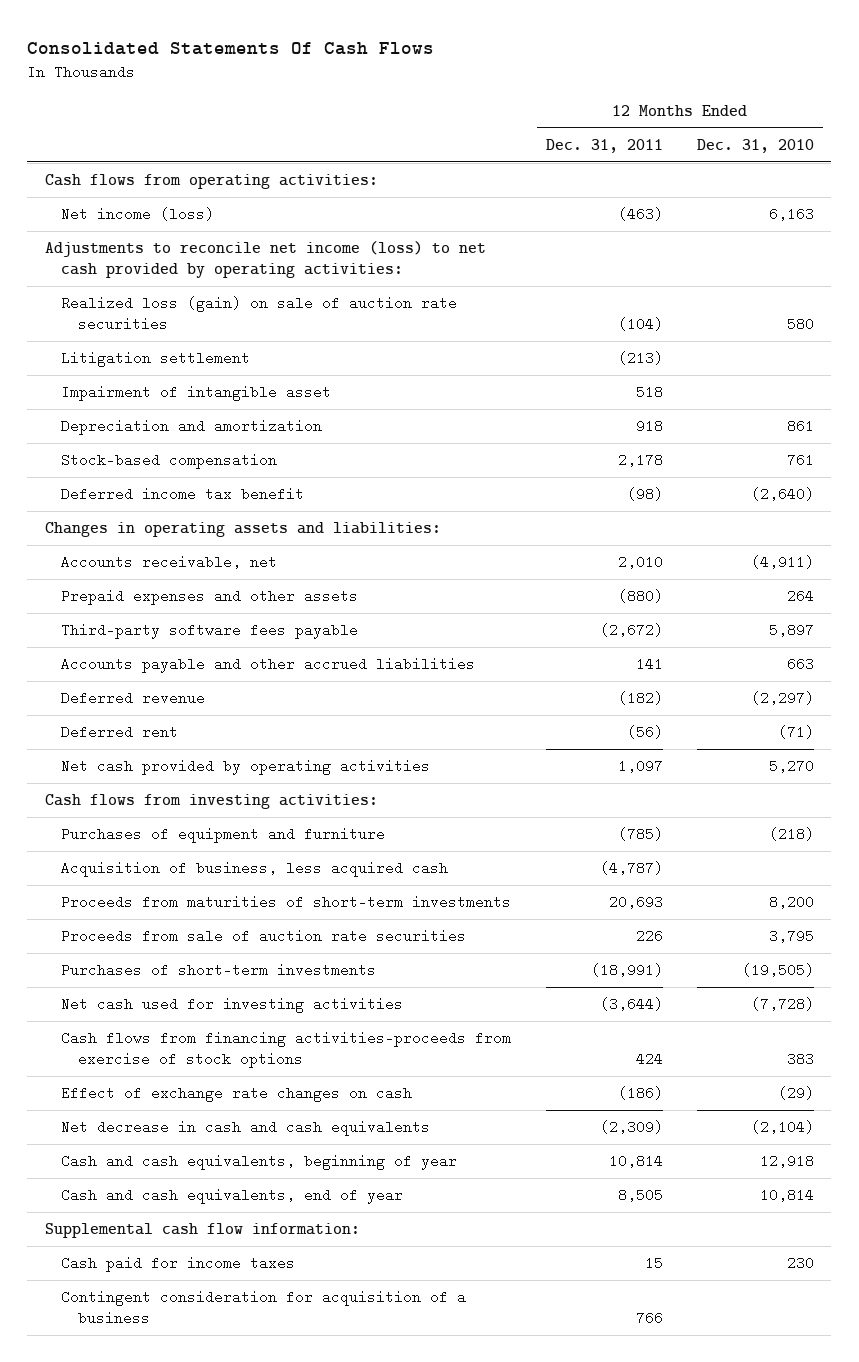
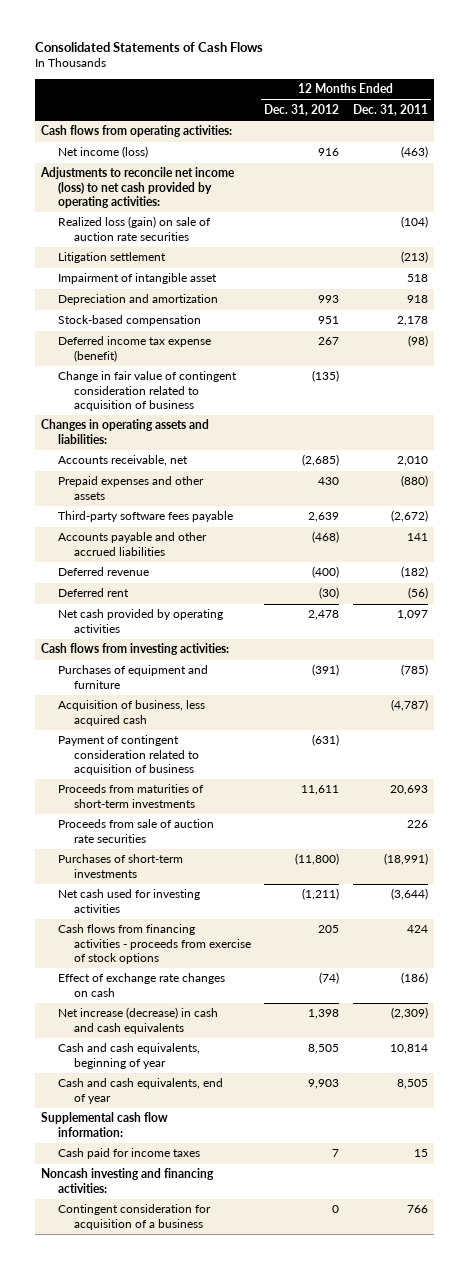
[27,41,435,55] Consolidated Statements Of Cash Flows -> [34,42,263,53] Consolidated Statements of Cash Flows
[696,138,814,153] Dec. 31, 2010 -> none
none -> [264,103,340,116] Dec. 31, 2012
[61,487,305,502] Deferred income tax benefit -> [57,336,211,362] Deferred income tax expense (benefit)
none -> [57,371,237,411] Change in fair value of contingent consideration related to acquisition of business
none -> [57,735,199,775] Payment of contingent consideration related to acquisition of business
[61,1031,512,1068] Cash flows from financing activities-proceeds from exercise of stock options -> [57,924,251,964] Cash flows from financing activities - proceeds from exercise of stock options
[61,1120,431,1137] Net decrease in cash and cash equivalents -> [57,1007,218,1034] Net increase (decrease) in cash and cash equivalents
none -> [41,1168,215,1193] Noncash investing and financing activities:

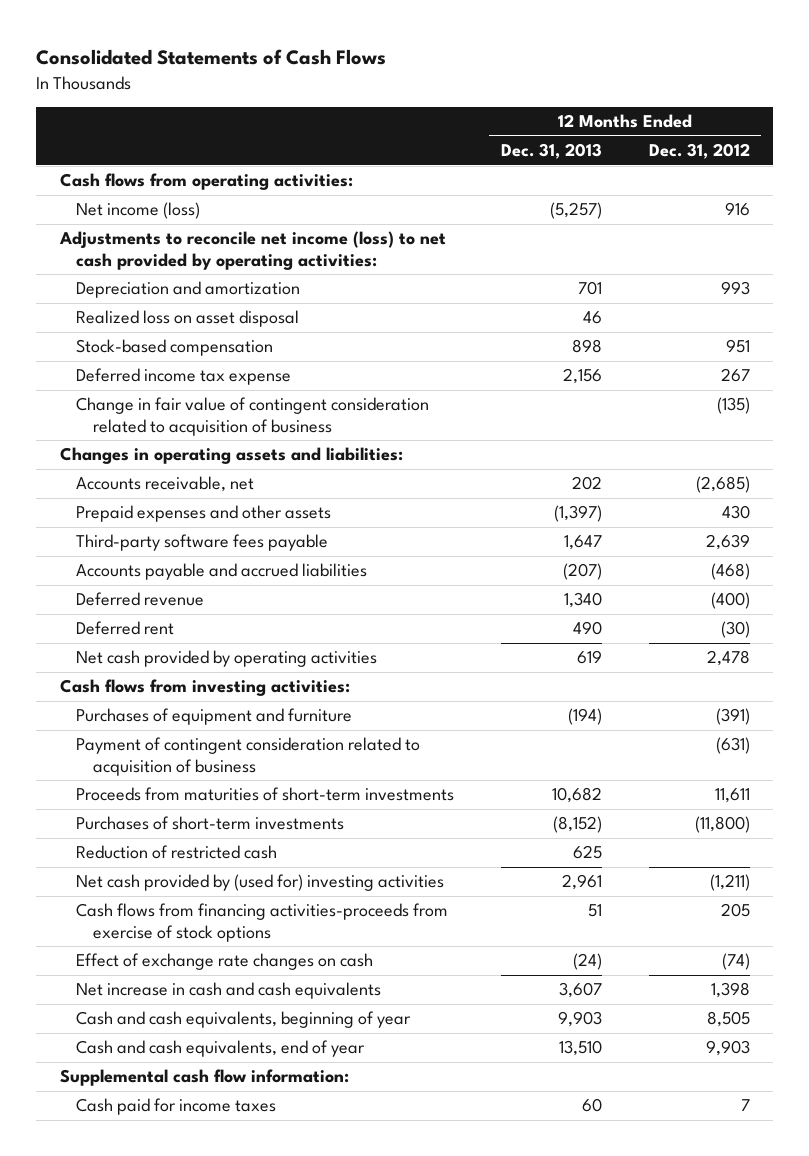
[352,103,428,116] Dec. 31, 2011 -> none
none -> [500,143,602,160] Dec. 31, 2013
[57,216,211,241] Realized loss (gain) on sale of auction rate securities -> none
[57,252,166,264] Litigation settlement -> none
[57,273,217,285] Impairment of intangible asset -> none
none -> [76,310,300,328] Realized loss on asset disposal
[57,336,211,362] Deferred income tax expense (benefit) -> [76,368,292,386] Deferred income tax expense
[57,532,207,556] Accounts payable and other accrued liabilities -> [76,563,368,581] Accounts payable and accrued liabilities
[57,700,205,726] Acquisition of business, less acquired cash -> none
[57,819,214,843] Proceeds from sale of auction rate securities -> none
none -> [76,845,278,860] Reduction of restricted cash
[57,889,200,913] Net cash used for investing activities -> [76,874,445,892] Net cash provided by (used for) investing activities
[57,924,251,964] Cash flows from financing activities - proceeds from exercise of stock options -> [76,903,449,942] Cash flows from financing activities-proceeds from exercise of stock options
[57,1007,218,1034] Net increase (decrease) in cash and cash equivalents -> [76,982,382,1000] Net increase in cash and cash equivalents
[41,1168,215,1193] Noncash investing and financing activities: -> none
[57,1204,211,1230] Contingent consideration for acquisition of a business -> none

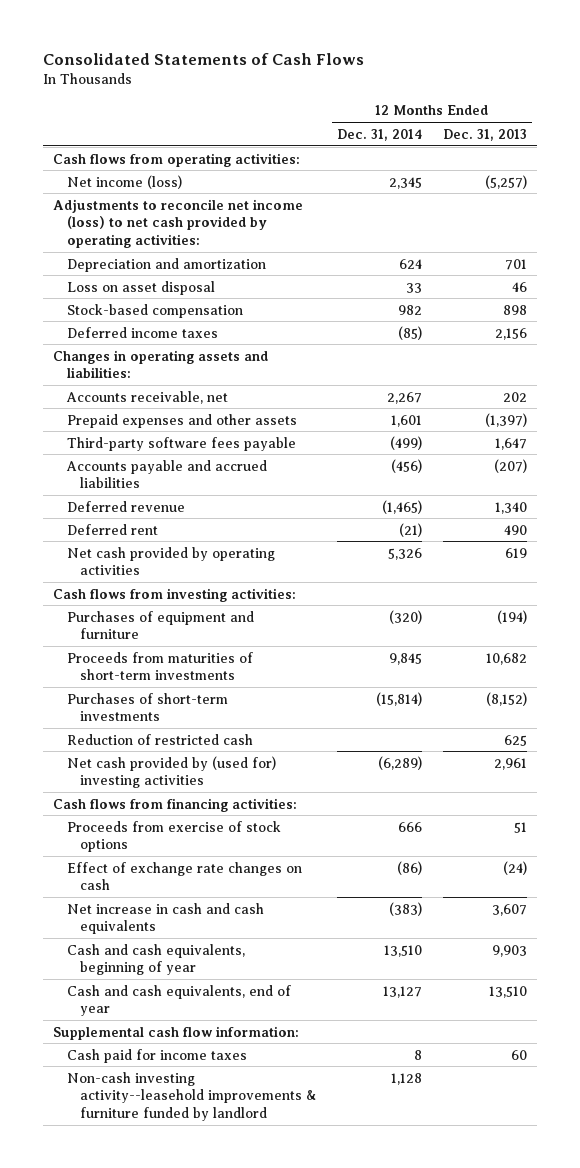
[648,143,750,160] Dec. 31, 2012 -> none
none -> [337,128,423,141] Dec. 31, 2014
[76,310,300,328] Realized loss on asset disposal -> [66,280,215,295] Loss on asset disposal
[76,397,430,436] Change in fair value of contingent consideration related to acquisition of business -> none
[76,368,292,386] Deferred income tax expense -> [66,326,218,338] Deferred income taxes
[76,737,421,776] Payment of contingent consideration related to acquisition of business -> none
none -> [53,797,298,812] Cash flows from financing activities:
[76,903,449,942] Cash flows from financing activities-proceeds from exercise of stock options -> [66,820,281,853] Proceeds from exercise of stock options
none -> [66,1071,318,1122] Non-cash investing activity--leasehold improvements & furniture funded by landlord

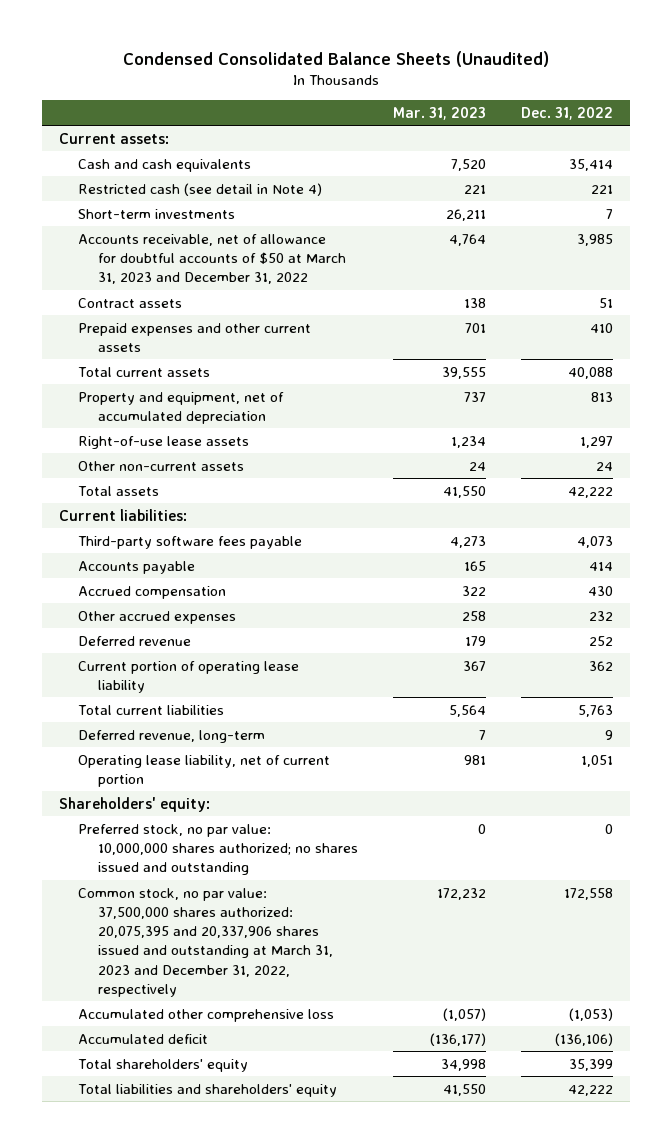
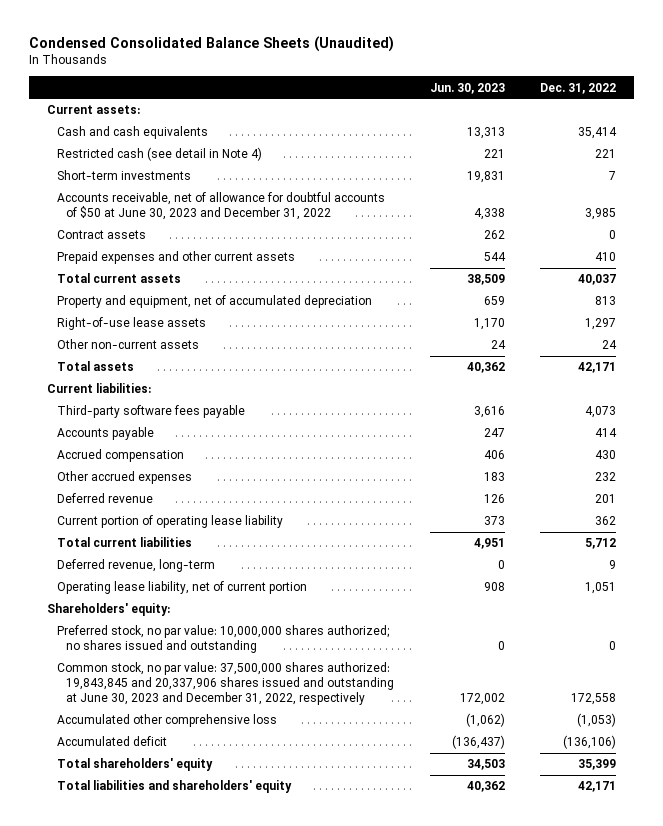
[392,106,486,120] Mar. 31, 2023 -> none
none -> [429,82,505,94] Jun. 30, 2023
[78,233,346,285] Accounts receivable, net of allowance for doubtful accounts of $50 at March 31, 2023 and December 31, 2022 -> [56,192,385,221] Accounts receivable, net of allowance for doubtful accounts of $50 at June 30, 2023 and December 31, 2022
[598,297,613,308] 51 -> [609,230,617,240] 0
[567,366,613,379] 40,088 -> [578,274,617,286] 40,037
[567,486,613,498] 42,222 -> [578,362,617,374] 42,171
[588,635,613,646] 252 -> [595,494,617,504] 201
[577,704,613,717] 5,763 -> [585,538,617,550] 5,712
[78,887,333,998] Common stock, no par value: 37,500,000 shares authorized: 20,075,395 and 20,337,906 shares issued and outstanding at March 31, 2023 and December 31, 2022, respectively -> [56,662,394,706] Common stock, no par value: 37,500,000 shares authorized: 19,843,845 and 20,337,906 shares issued and outstanding at June 30, 2023 and December 31, 2022, respectively
[567,1084,613,1096] 42,222 -> [578,781,617,793] 42,171

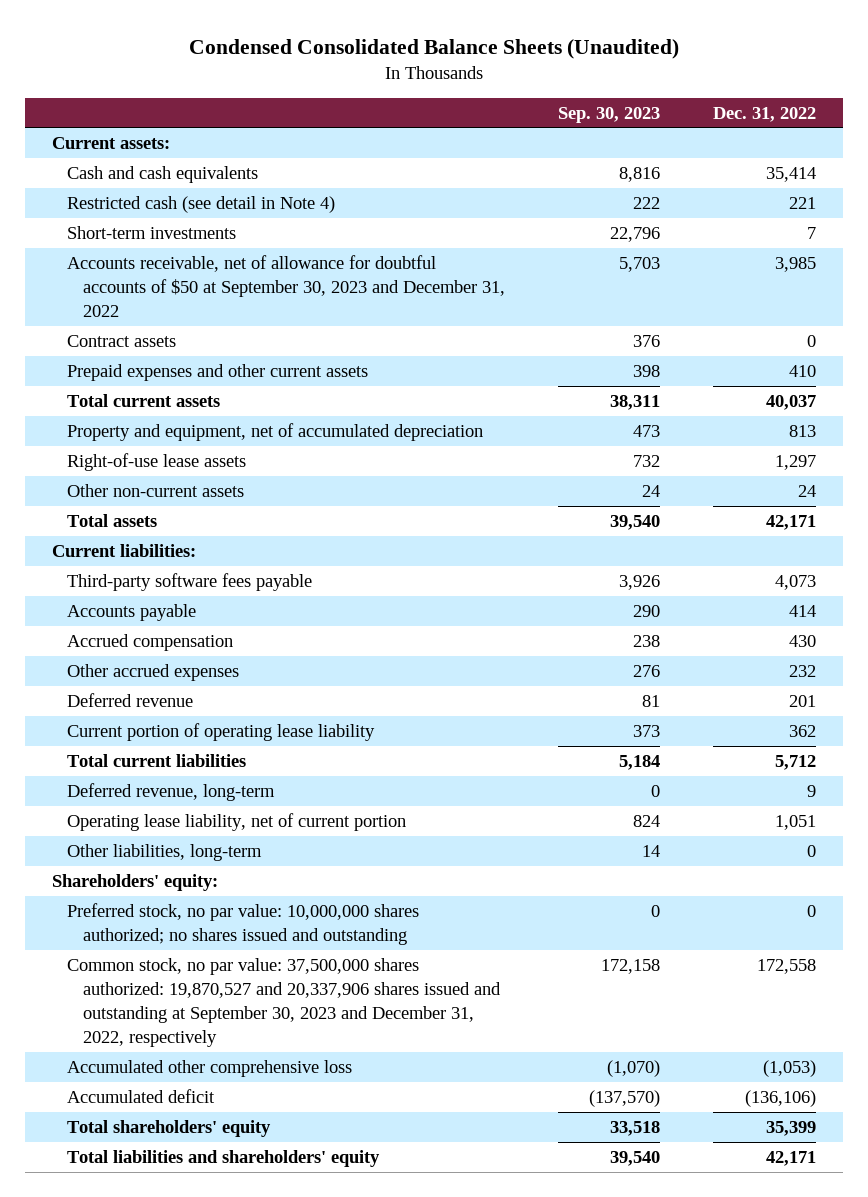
[429,82,505,94] Jun. 30, 2023 -> none
none -> [557,106,660,123] Sep. 30, 2023
[56,192,385,221] Accounts receivable, net of allowance for doubtful accounts of $50 at June 30, 2023 and December 31, 2022 -> [67,254,505,318] Accounts receivable, net of allowance for doubtful accounts of $50 at September 30, 2023 and December 31, 2022
none -> [67,843,263,861] Other liabilities, long-term
[56,662,394,706] Common stock, no par value: 37,500,000 shares authorized: 19,843,845 and 20,337,906 shares issued and outstanding at June 30, 2023 and December 31, 2022, respectively -> [67,957,501,1048] Common stock, no par value: 37,500,000 shares authorized: 19,870,527 and 20,337,906 shares issued and outstanding at September 30, 2023 and December 31, 2022, respectively

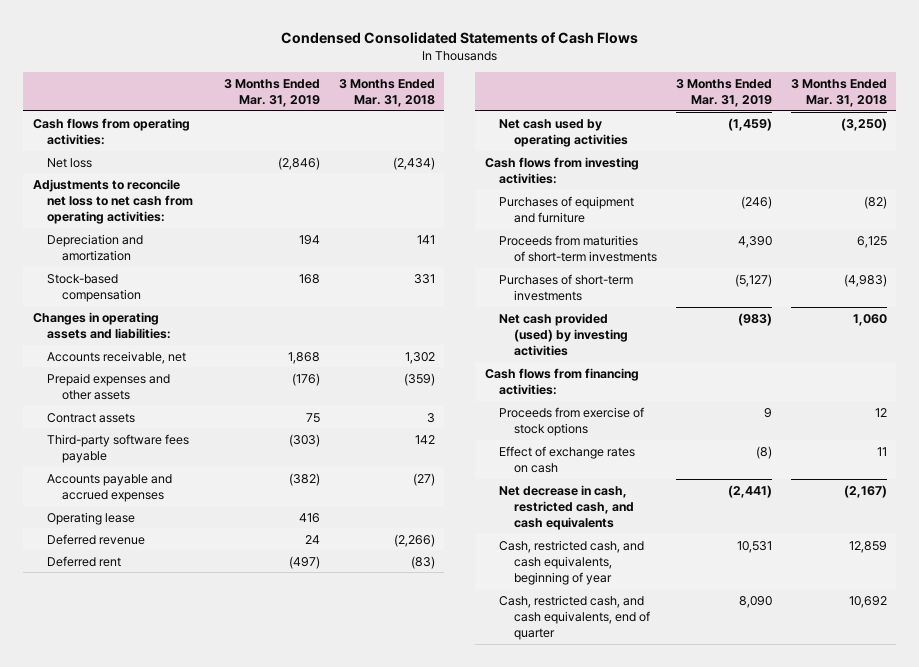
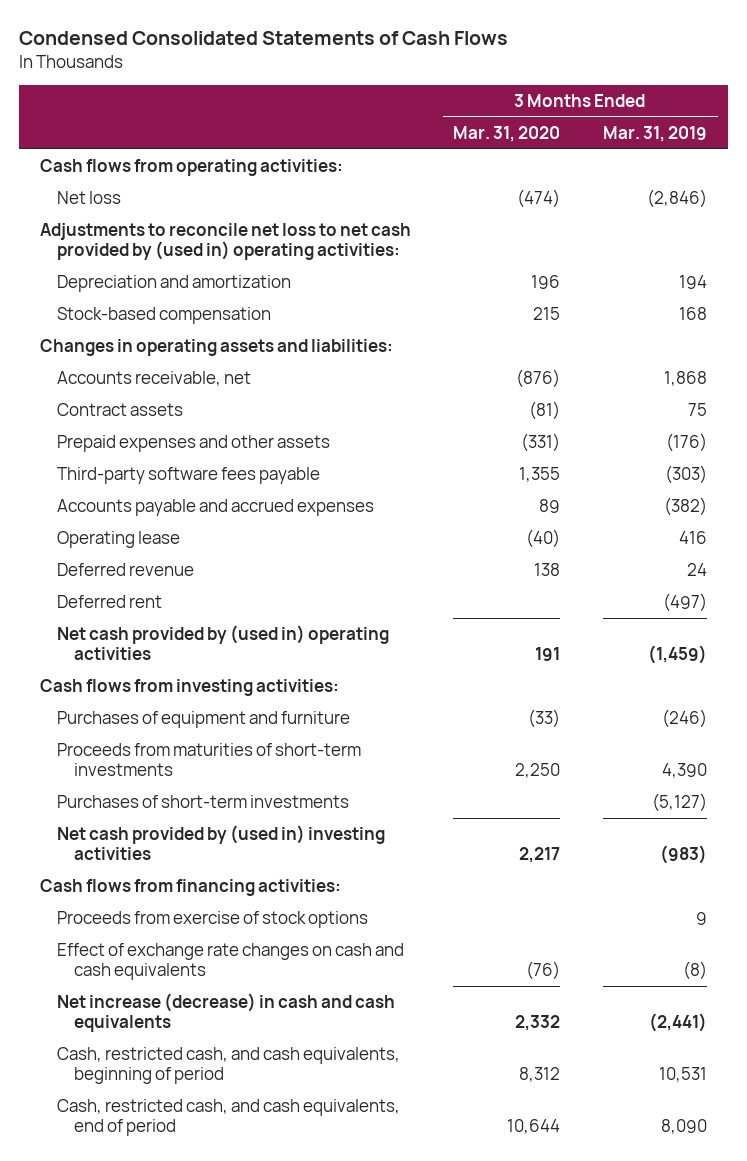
[338,78,435,108] 3 Months Ended Mar. 31, 2018 -> none
none -> [453,125,561,142] Mar. 31, 2020
[32,178,194,225] Adjustments to reconcile net loss to net cash from operating activities: -> [39,223,411,260] Adjustments to reconcile net loss to net cash provided by (used in) operating activities:
[47,372,171,400] Prepaid expenses and other assets -> [56,435,330,453] Prepaid expenses and other assets
[499,118,629,147] Net cash used by operating activities -> [56,625,389,660] Net cash provided by (used in) operating activities
[499,312,629,357] Net cash provided (used) by investing activities -> [56,825,385,860] Net cash provided by (used in) investing activities
[499,445,636,473] Effect of exchange rates on cash -> [56,943,404,980] Effect of exchange rate changes on cash and cash equivalents
[499,484,635,531] Net decrease in cash, restricted cash, and cash equivalents -> [56,993,395,1032] Net increase (decrease) in cash and cash equivalents
[499,539,645,586] Cash, restricted cash, and cash equivalents, beginning of year -> [56,1047,400,1084] Cash, restricted cash, and cash equivalents, beginning of period
[499,594,651,641] Cash, restricted cash, and cash equivalents, end of quarter -> [56,1099,400,1136] Cash, restricted cash, and cash equivalents, end of period

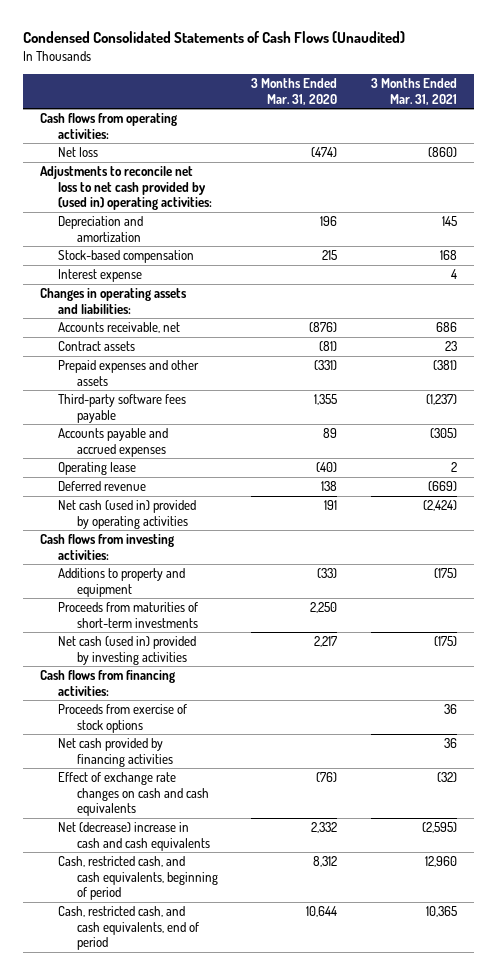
[18,30,508,45] Condensed Consolidated Statements of Cash Flows -> [23,31,406,44] Condensed Consolidated Statements of Cash Flows (Unaudited)
[603,125,708,142] Mar. 31, 2019 -> none
none -> [371,78,458,105] 3 Months Ended Mar. 31, 2021
none -> [58,269,143,283] Interest expense
[56,595,162,609] Deferred rent -> none
[56,625,389,660] Net cash provided by (used in) operating activities -> [58,500,197,529] Net cash (used in) provided by operating activities
[56,711,350,729] Purchases of equipment and furniture -> [58,568,186,597] Additions to property and equipment
[56,795,349,809] Purchases of short-term investments -> none
[56,825,385,860] Net cash provided by (used in) investing activities -> [58,636,197,665] Net cash (used in) provided by investing activities
none -> [58,738,173,767] Net cash provided by financing activities
[56,993,395,1032] Net increase (decrease) in cash and cash equivalents -> [58,822,210,851] Net (decrease) increase in cash and cash equivalents

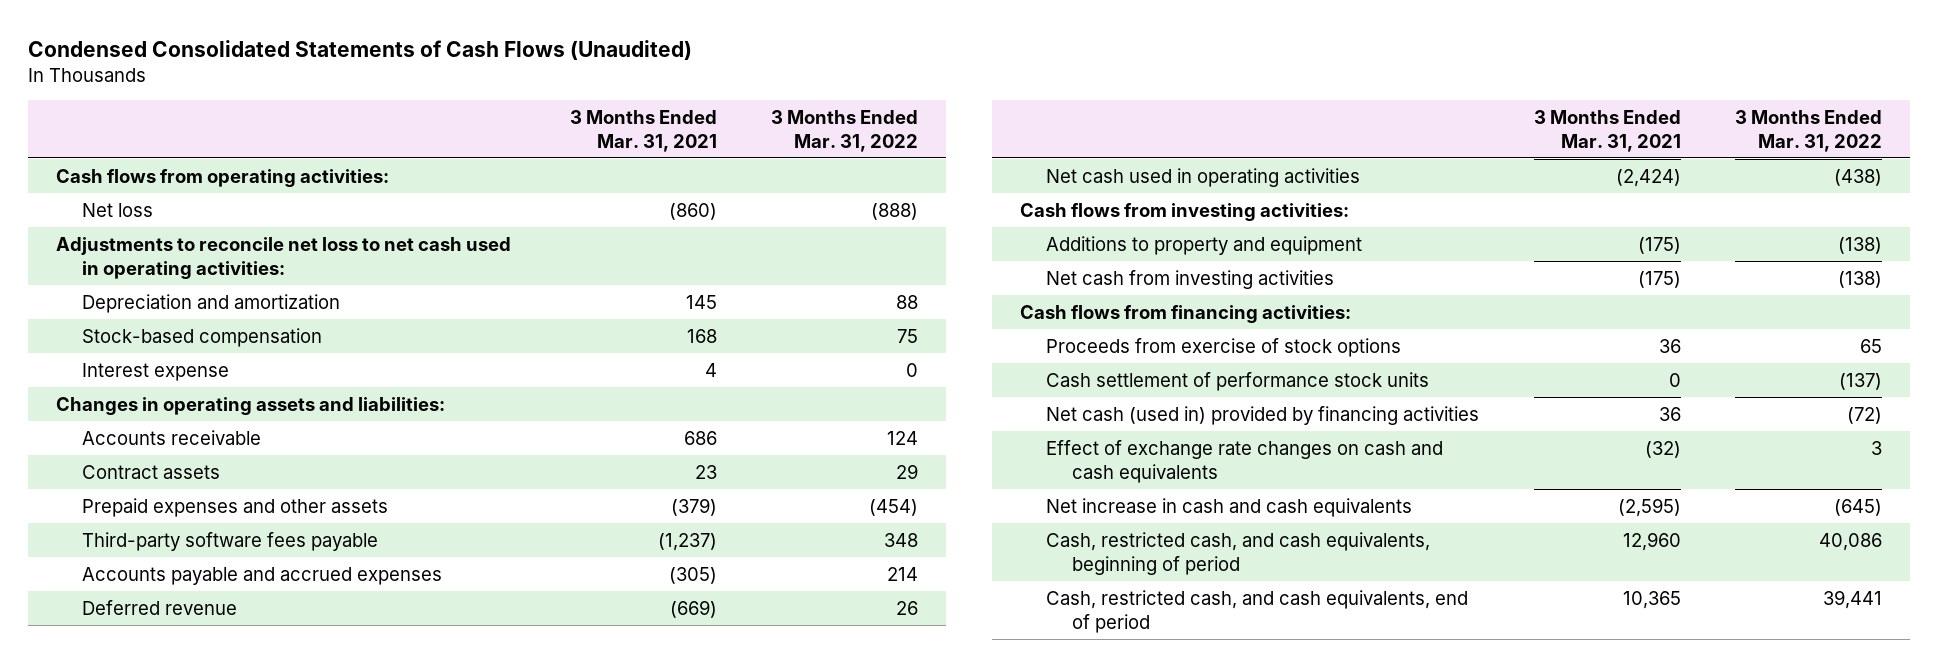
[251,78,338,105] 3 Months Ended Mar. 31, 2020 -> none
none -> [771,109,919,152] 3 Months Ended Mar. 31, 2022
[39,166,213,211] Adjustments to reconcile net loss to net cash provided by (used in) operating activities: -> [55,236,511,279] Adjustments to reconcile net loss to net cash used in operating activities:
[58,322,181,334] Accounts receivable, net -> [81,429,261,445] Accounts receivable
[433,360,458,371] (381) -> [670,497,717,516] (379)
[58,462,137,476] Operating lease -> none
[58,500,197,529] Net cash (used in) provided by operating activities -> [1045,167,1360,187] Net cash used in operating activities
[58,602,199,628] Proceeds from maturities of short-term investments -> none
[58,636,197,665] Net cash (used in) provided by investing activities -> [1045,269,1334,289] Net cash from investing activities
none -> [1045,371,1429,391] Cash settlement of performance stock units
[58,738,173,767] Net cash provided by financing activities -> [1045,405,1479,425] Net cash (used in) provided by financing activities
[58,822,210,851] Net (decrease) increase in cash and cash equivalents -> [1045,497,1412,517] Net increase in cash and cash equivalents

